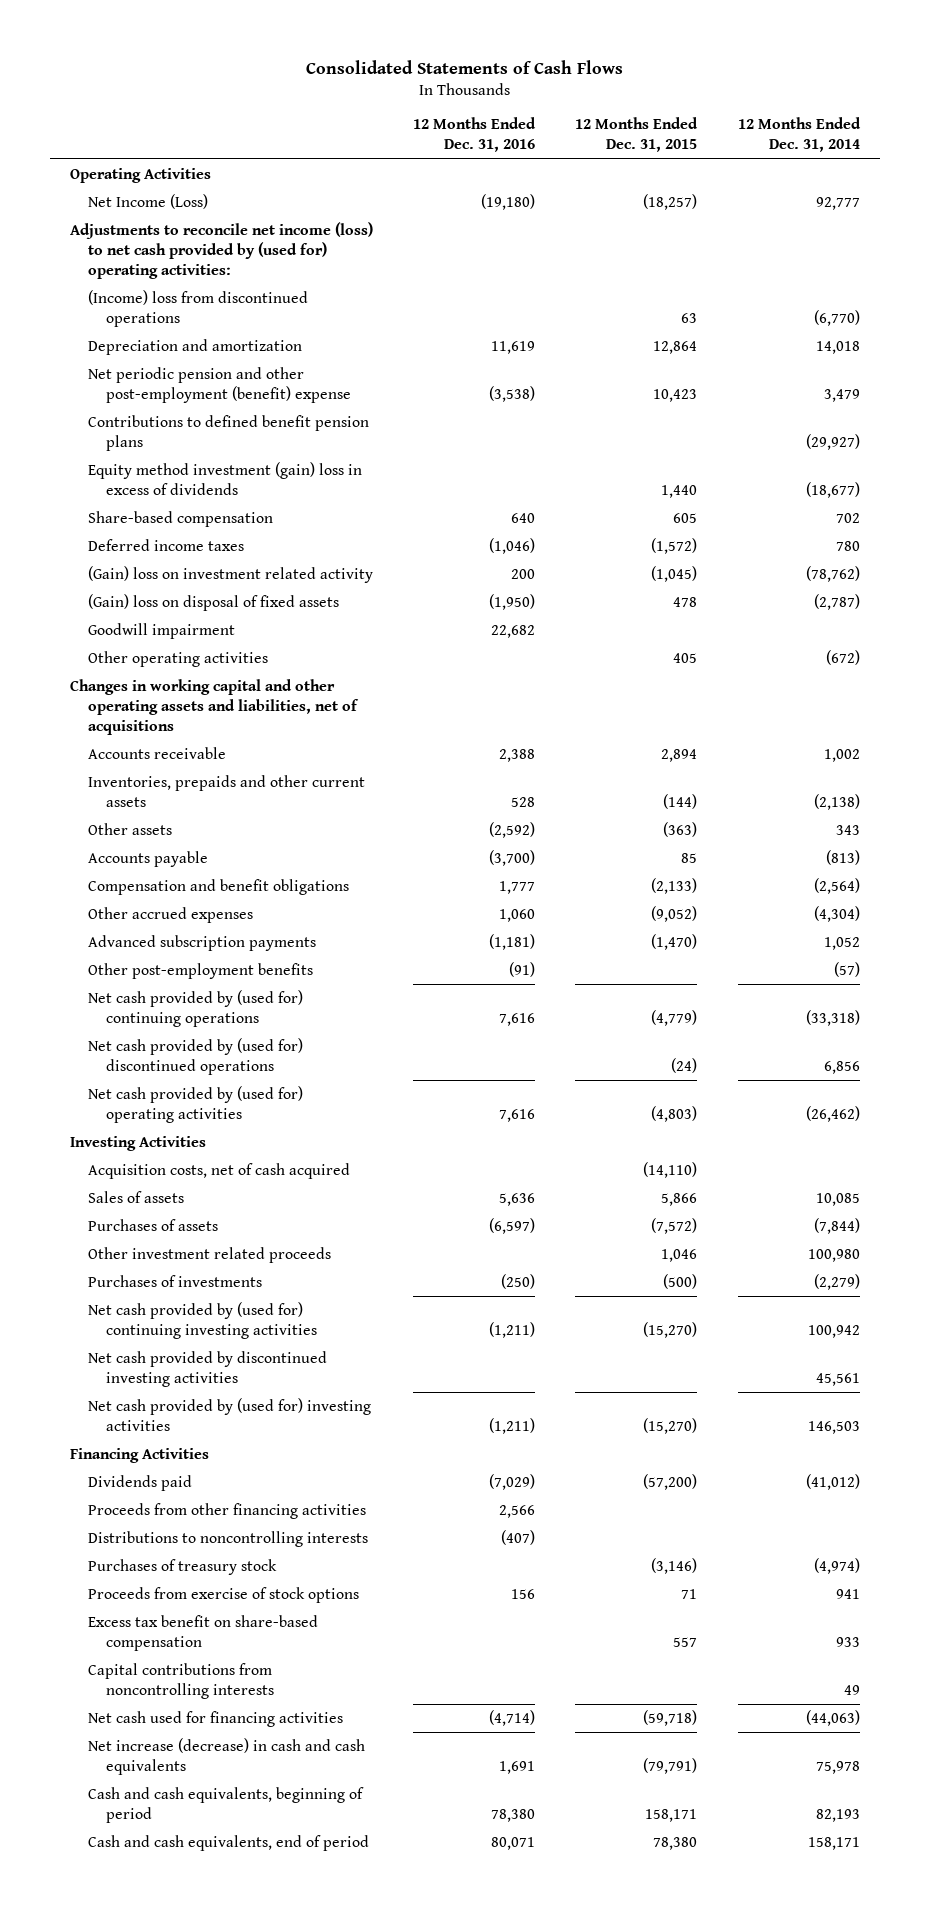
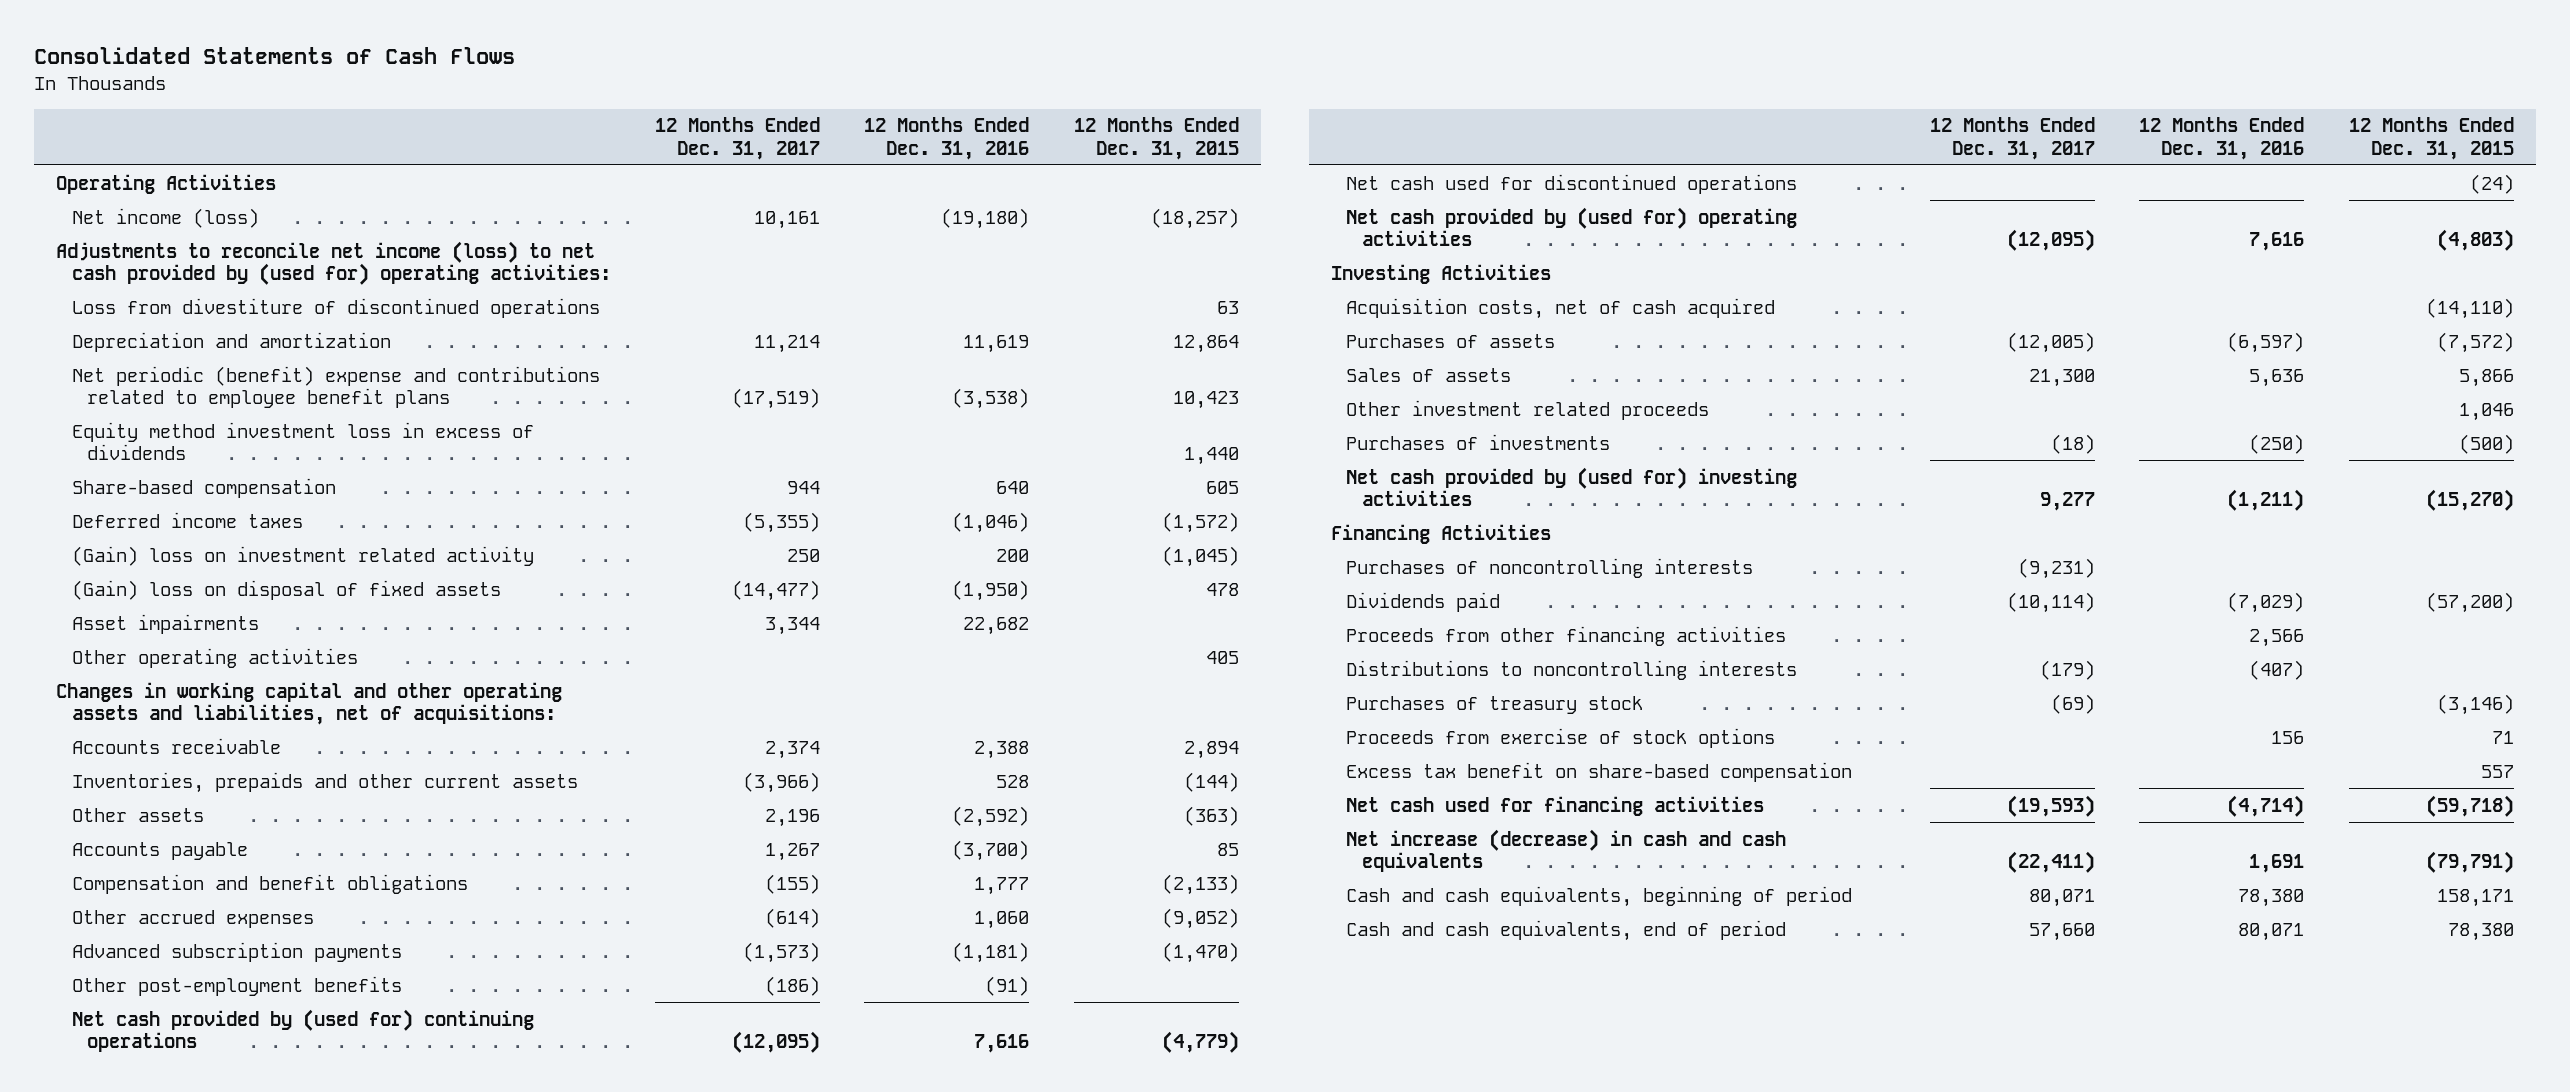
[737,117,861,153] 12 Months Ended Dec. 31, 2014 -> none
none -> [655,117,821,160] 12 Months Ended Dec. 31, 2017
[87,193,208,209] Net Income (Loss) -> [71,207,259,228] Net income (loss)
[87,289,308,327] (Income) loss from discontinued operations -> [71,297,600,318] Loss from divestiture of discontinued operations
[87,414,369,451] Contributions to defined benefit pension plans -> none
[87,366,351,403] Net periodic pension and other post-employment (benefit) expense -> [71,365,600,408] Net periodic (benefit) expense and contributions related to employee benefit plans
[87,461,362,495] Equity method investment (gain) loss in excess of dividends -> [71,421,534,460] Equity method investment loss in excess of dividends
[87,622,235,639] Goodwill impairment -> [71,613,259,634] Asset impairments
[69,678,359,735] Changes in working capital and other operating assets and liabilities, net of acquisitions -> [56,681,563,725] Changes in working capital and other operating assets and liabilities, net of acquisitions:
[87,1037,303,1075] Net cash provided by (used for) discontinued operations -> [1346,173,1798,194] Net cash used for discontinued operations
[87,1190,184,1203] Sales of assets -> [1346,367,1512,382] Sales of assets
[87,1301,317,1339] Net cash provided by (used for) continuing investing activities -> none
[87,1350,327,1387] Net cash provided by discontinued investing activities -> none
none -> [1346,557,1754,578] Purchases of noncontrolling interests
[87,1662,274,1699] Capital contributions from noncontrolling interests -> none

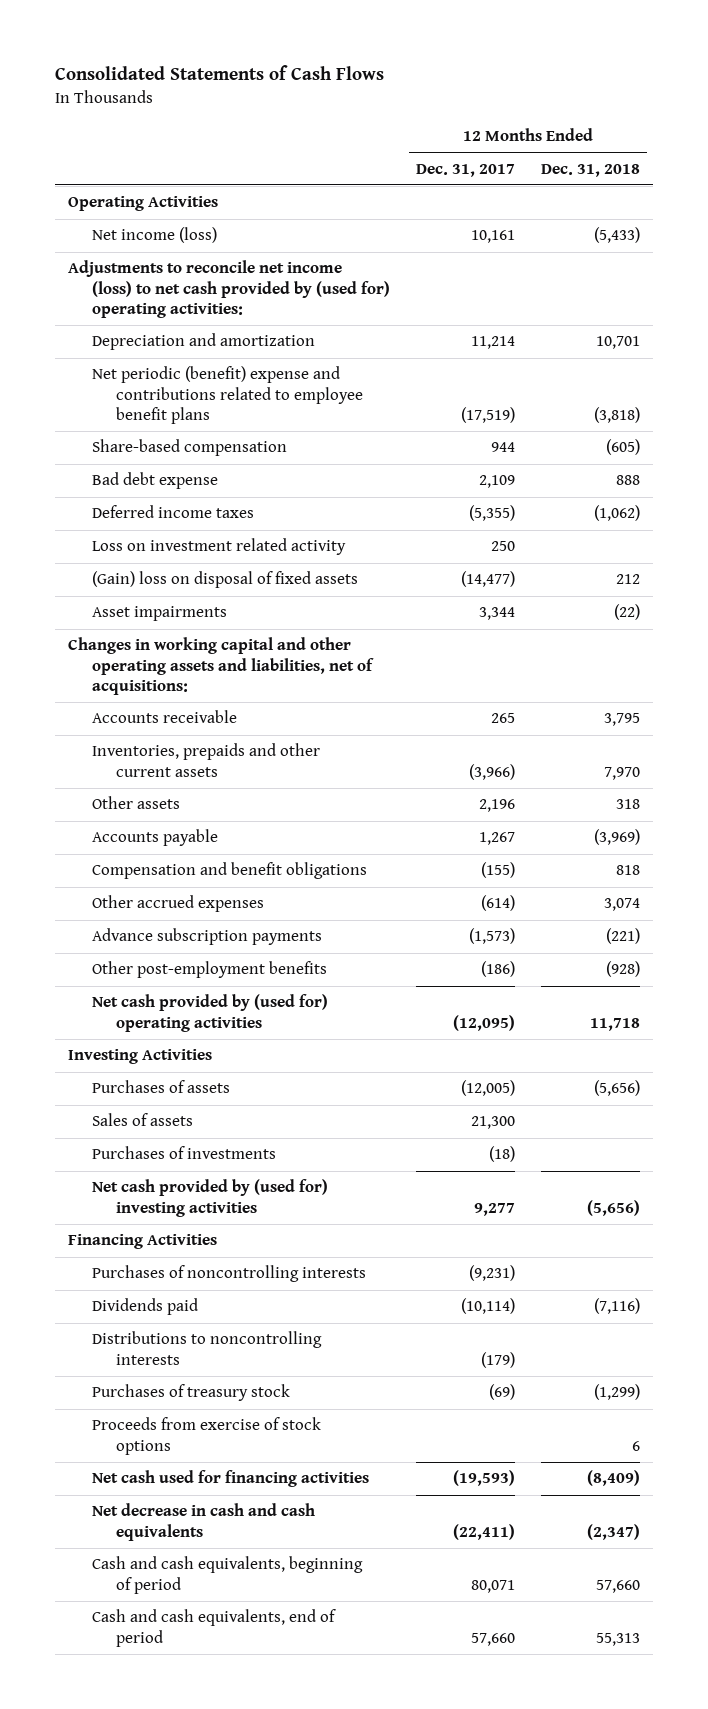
[864,117,1030,160] 12 Months Ended Dec. 31, 2016 -> none
[1073,117,1239,160] 12 Months Ended Dec. 31, 2015 -> none
none -> [541,163,641,177] Dec. 31, 2018
[71,297,600,318] Loss from divestiture of discontinued operations -> none
[71,421,534,460] Equity method investment loss in excess of dividends -> none
none -> [91,472,218,490] Bad debt expense
[71,545,534,566] (Gain) loss on investment related activity -> [91,538,346,556] Loss on investment related activity
[71,647,358,668] Other operating activities -> none
[765,740,821,759] 2,374 -> [490,713,515,724] 265
[71,941,402,962] Advanced subscription payments -> [91,928,322,946] Advance subscription payments
[71,1008,534,1052] Net cash provided by (used for) continuing operations -> none
[1346,173,1798,194] Net cash used for discontinued operations -> none
[1346,297,1776,319] Acquisition costs, net of cash acquired -> none
[1346,399,1710,420] Other investment related proceeds -> none
[1346,625,1787,646] Proceeds from other financing activities -> none
[1346,761,1853,782] Excess tax benefit on share-based compensation -> none
[1346,828,1787,872] Net increase (decrease) in cash and cash equivalents -> [91,1503,315,1541] Net decrease in cash and cash equivalents

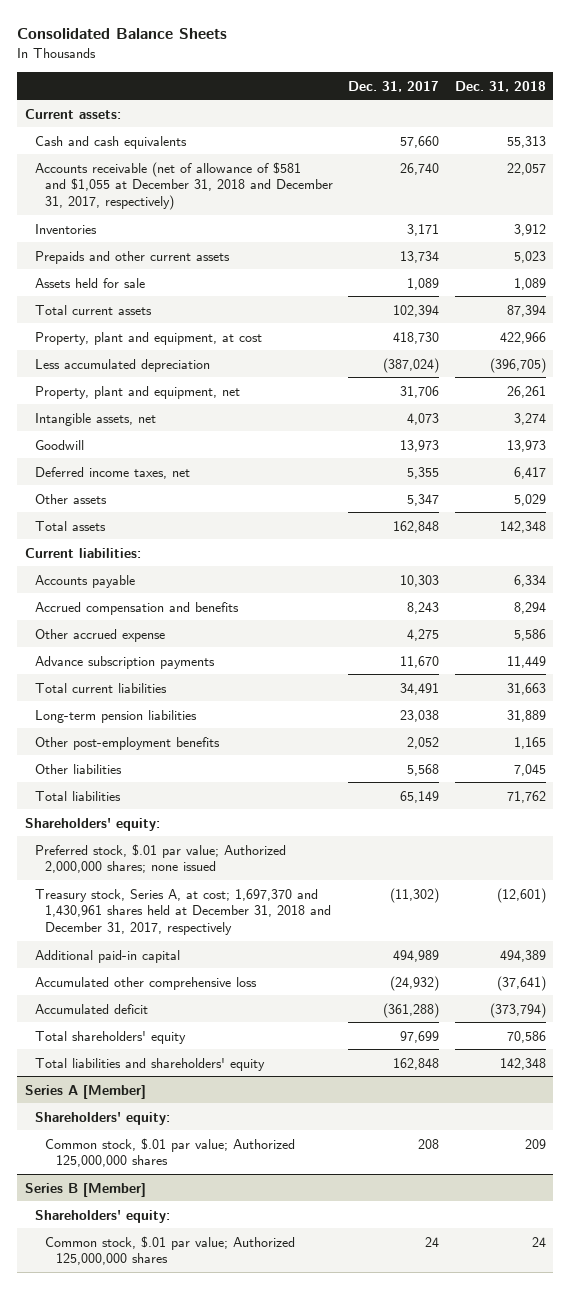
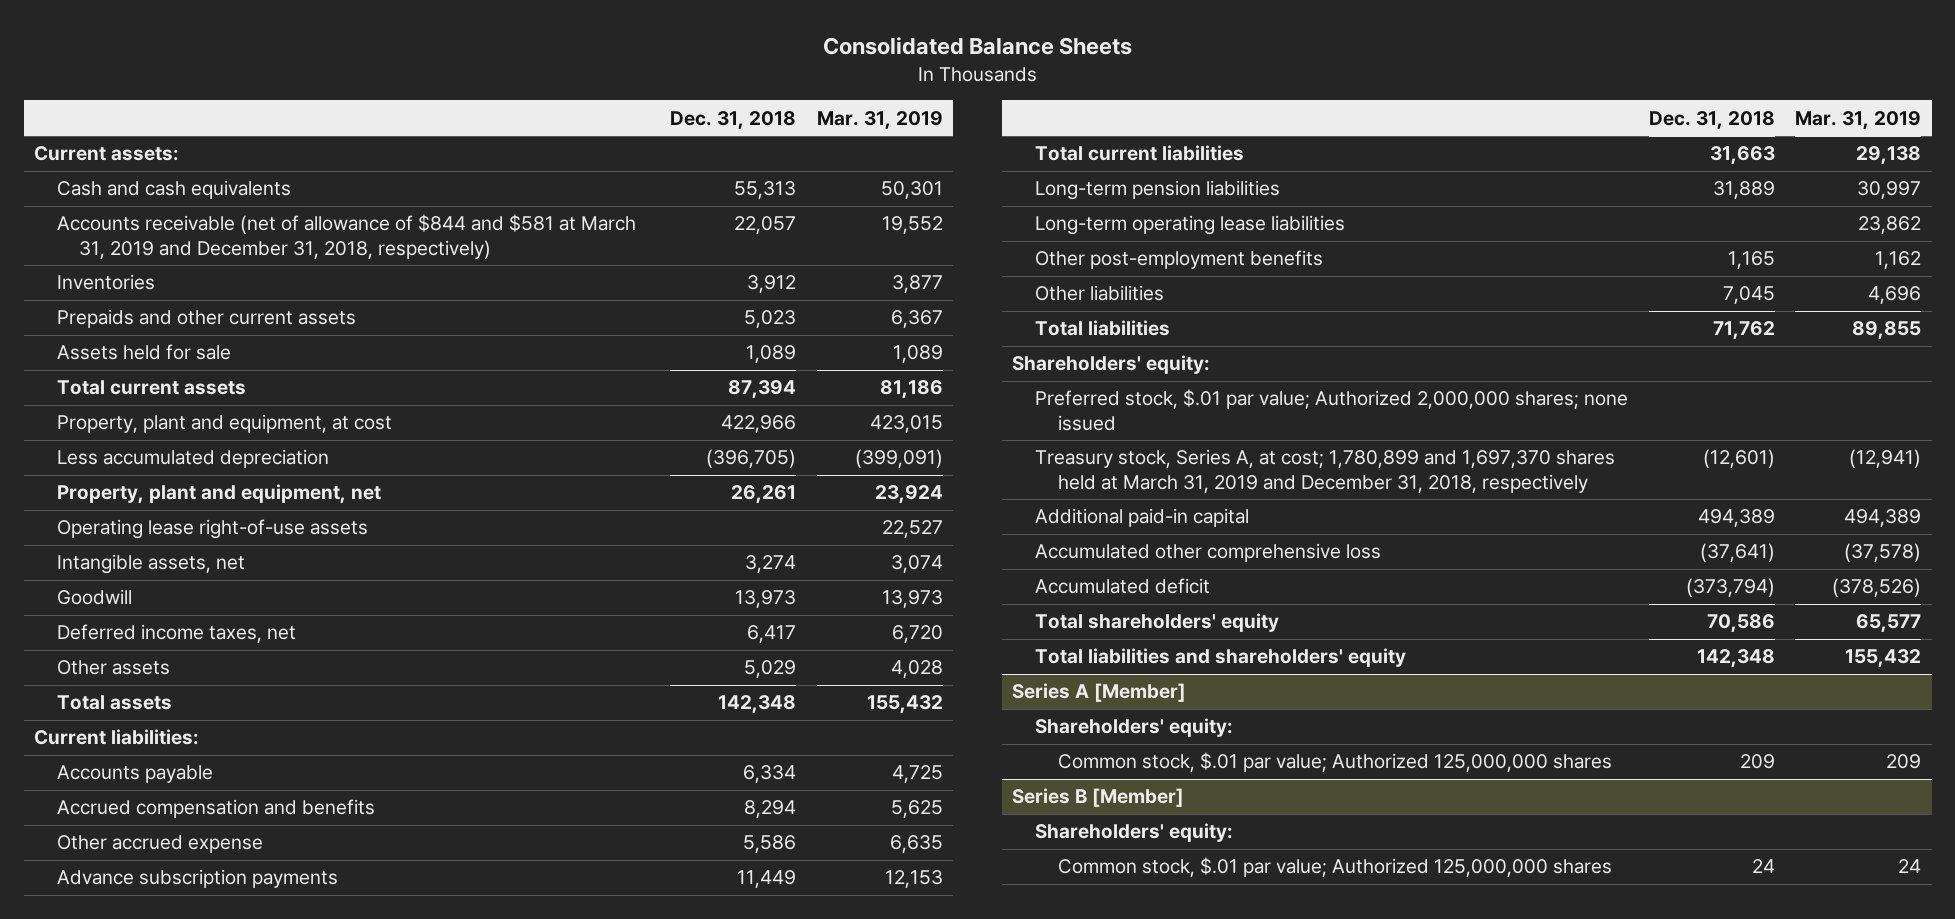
[348,80,440,92] Dec. 31, 2017 -> none
none -> [816,110,943,130] Mar. 31, 2019
[35,161,334,210] Accounts receivable (net of allowance of $581 and $1,055 at December 31, 2018 and December 31, 2017, respectively) -> [56,214,636,259] Accounts receivable (net of allowance of $844 and $581 at March 31, 2019 and December 31, 2018, respectively)
none -> [56,519,368,540] Operating lease right-of-use assets
none -> [1035,215,1346,236] Long-term operating lease liabilities
[35,888,332,935] Treasury stock, Series A, at cost; 1,697,370 and 1,430,961 shares held at December 31, 2018 and December 31, 2017, respectively -> [1035,449,1616,493] Treasury stock, Series A, at cost; 1,780,899 and 1,697,370 shares held at March 31, 2019 and December 31, 2018, respectively

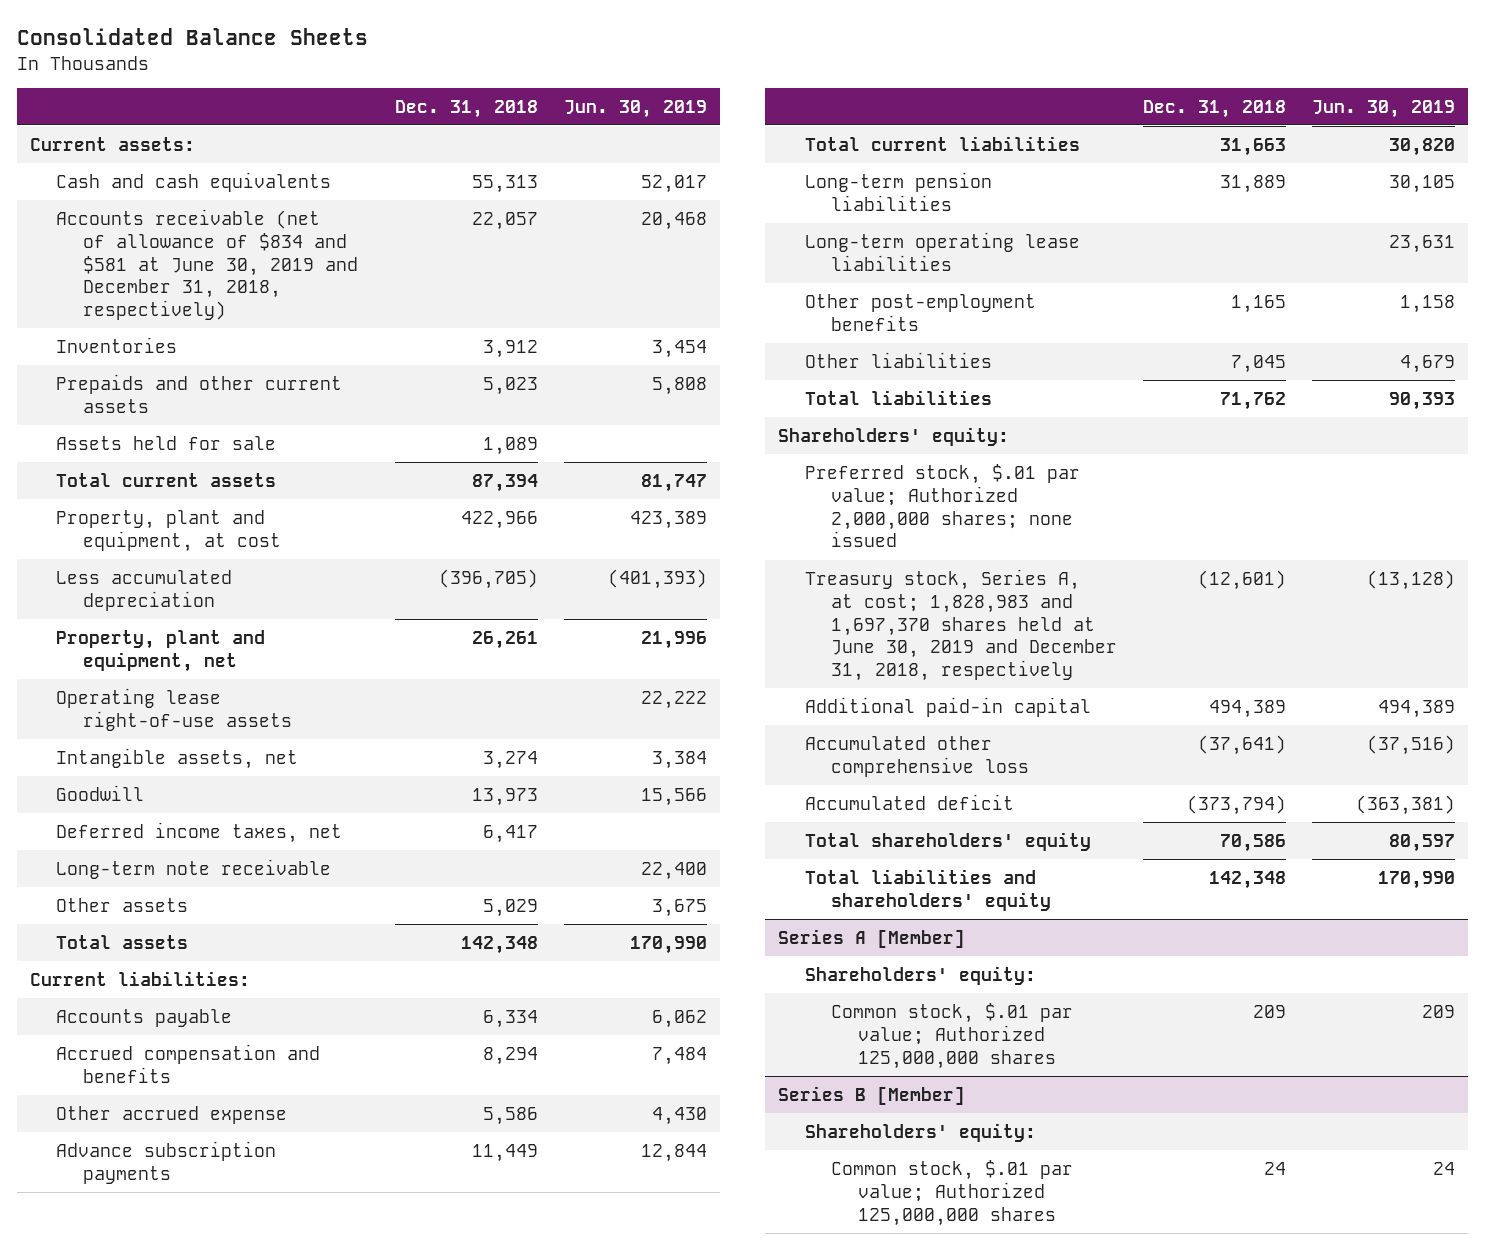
[816,110,943,130] Mar. 31, 2019 -> none
none -> [563,99,707,118] Jun. 30, 2019
[56,214,636,259] Accounts receivable (net of allowance of $844 and $581 at March 31, 2019 and December 31, 2018, respectively) -> [56,208,359,321] Accounts receivable (net of allowance of $834 and $581 at June 30, 2019 and December 31, 2018, respectively)
none -> [56,858,332,879] Long-term note receivable
[1035,449,1616,493] Treasury stock, Series A, at cost; 1,780,899 and 1,697,370 shares held at March 31, 2019 and December 31, 2018, respectively -> [804,568,1118,682] Treasury stock, Series A, at cost; 1,828,983 and 1,697,370 shares held at June 30, 2019 and December 31, 2018, respectively

